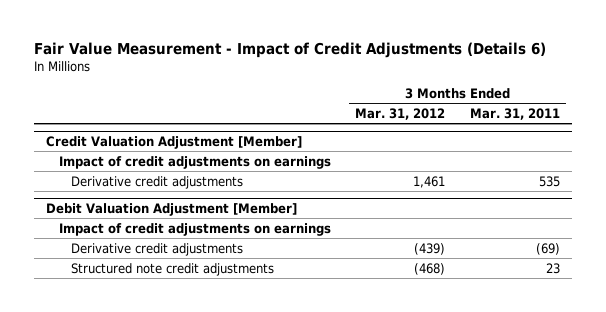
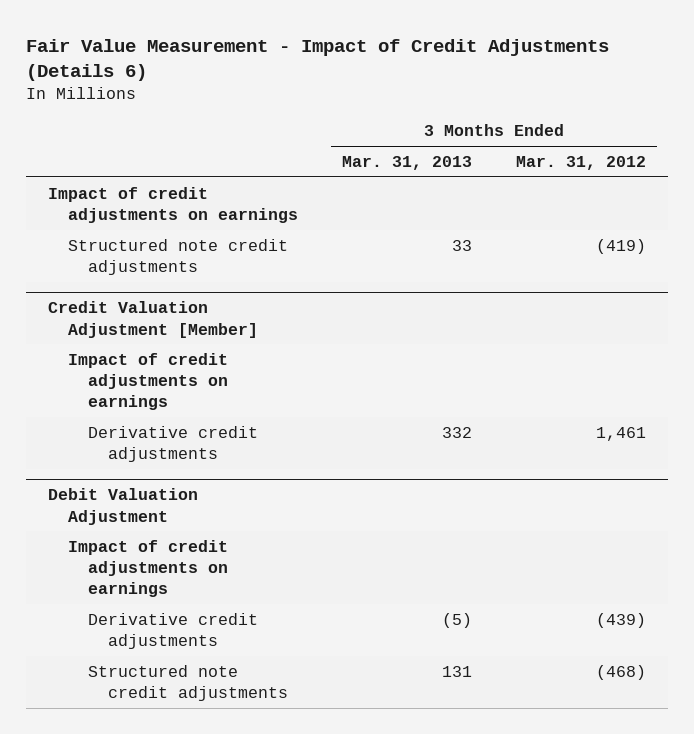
[470,108,561,121] Mar. 31, 2011 -> none
none -> [341,155,472,170] Mar. 31, 2013
none -> [48,186,298,223] Impact of credit adjustments on earnings
none -> [67,238,288,275] Structured note credit adjustments
[46,203,298,217] Debit Valuation Adjustment [Member] -> [48,488,199,525] Debit Valuation Adjustment

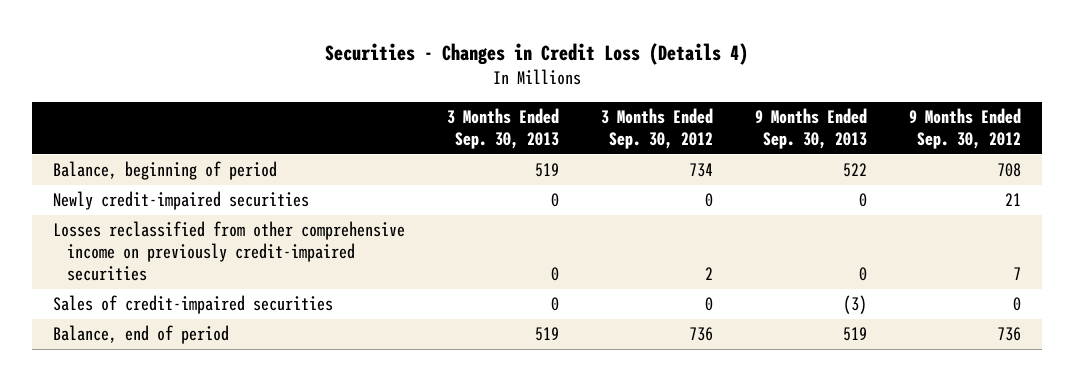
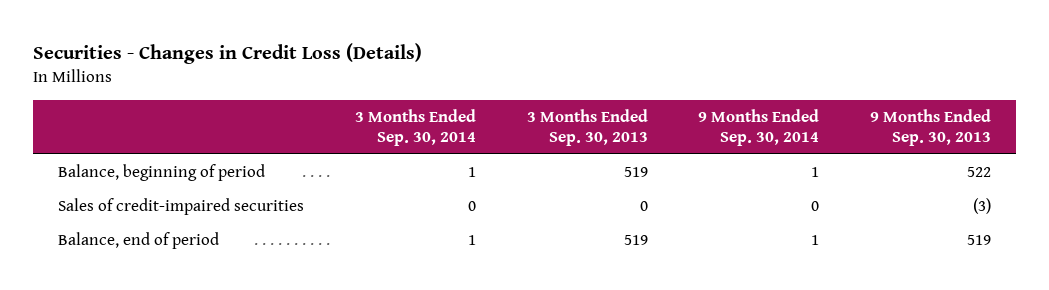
[324,42,748,65] Securities - Changes in Credit Loss (Details 4) -> [32,43,422,65] Securities - Changes in Credit Loss (Details)
[600,108,713,149] 3 Months Ended Sep. 30, 2012 -> none
[908,108,1021,149] 9 Months Ended Sep. 30, 2012 -> none
none -> [355,108,477,147] 3 Months Ended Sep. 30, 2014
none -> [698,108,820,147] 9 Months Ended Sep. 30, 2014
[52,191,309,211] Newly credit-impaired securities -> none
[52,221,405,281] Losses reclassified from other comprehensive income on previously credit-impaired securities -> none

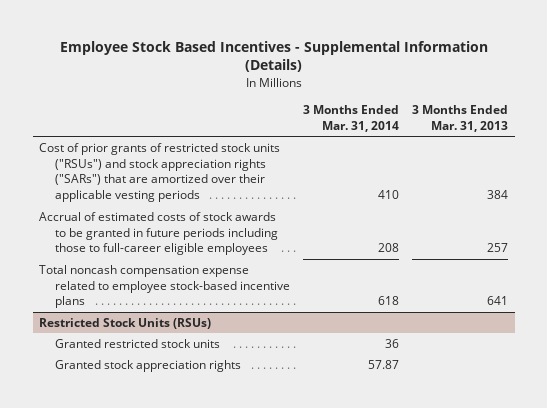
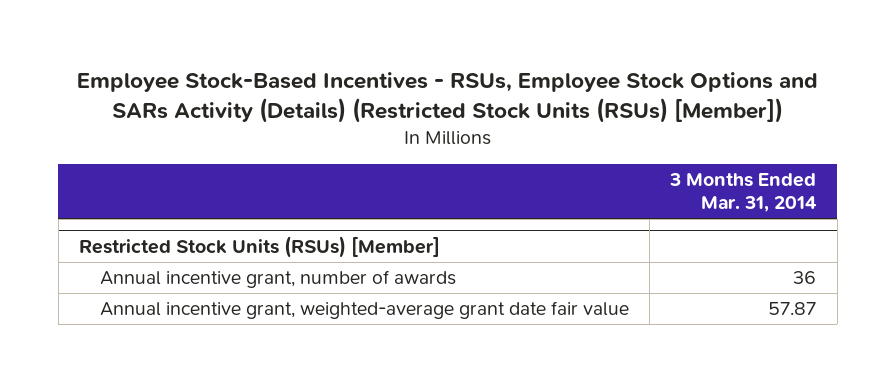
[59,40,488,73] Employee Stock Based Incentives - Supplemental Information (Details) -> [76,72,818,124] Employee Stock-Based Incentives - RSUs, Employee Stock Options and SARs Activity (Details) (Restricted Stock Units (RSUs) [Member])
[411,104,508,132] 3 Months Ended Mar. 31, 2013 -> none
[39,143,281,203] Cost of prior grants of restricted stock units ("RSUs") and stock appreciation rights ("SARs") that are amortized over their applicable vesting periods -> none
[39,212,278,256] Accrual of estimated costs of stock awards to be granted in future periods including those to full-career eligible employees -> none
[39,265,290,309] Total noncash compensation expense related to employee stock-based incentive plans -> none
[39,318,212,330] Restricted Stock Units (RSUs) -> [79,235,441,258] Restricted Stock Units (RSUs) [Member]
[54,339,220,349] Granted restricted stock units -> [99,270,456,289] Annual incentive grant, number of awards
[54,360,241,373] Granted stock appreciation rights -> [99,301,629,320] Annual incentive grant, weighted-average grant date fair value

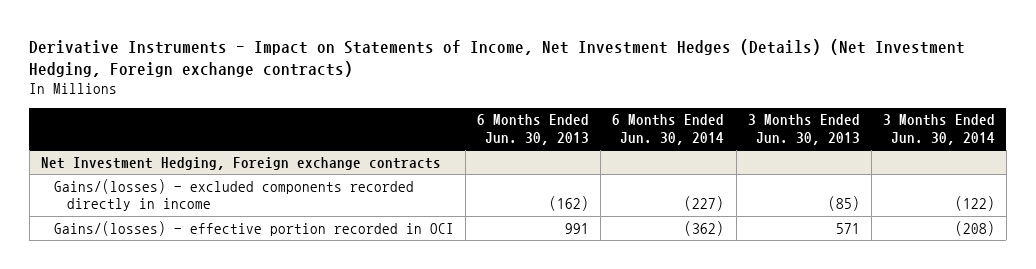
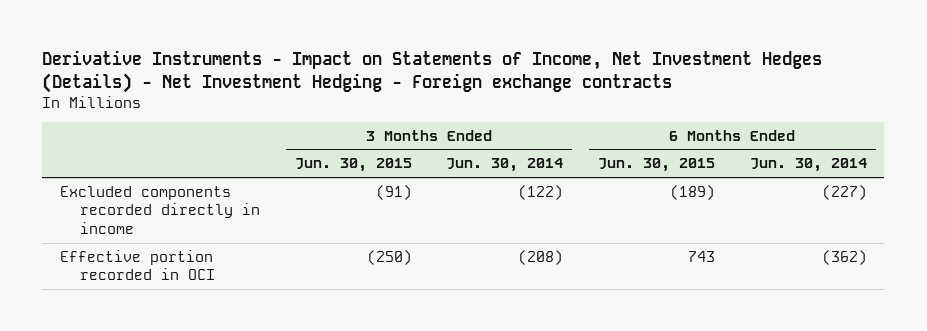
[29,38,966,77] Derivative Instruments - Impact on Statements of Income, Net Investment Hedges (Details) (Net Investment Hedging, Foreign exchange contracts) -> [42,50,823,93] Derivative Instruments - Impact on Statements of Income, Net Investment Hedges (Details) - Net Investment Hedging - Foreign exchange contracts
[477,114,590,145] 6 Months Ended Jun. 30, 2013 -> none
[747,114,860,145] 3 Months Ended Jun. 30, 2013 -> none
none -> [294,158,412,173] Jun. 30, 2015
none -> [598,158,716,173] Jun. 30, 2015
[40,156,441,170] Net Investment Hedging, Foreign exchange contracts -> none
[54,178,415,212] Gains/(losses) - excluded components recorded directly in income -> [59,185,260,235] Excluded components recorded directly in income
[54,220,455,236] Gains/(losses) - effective portion recorded in OCI -> [59,249,215,281] Effective portion recorded in OCI

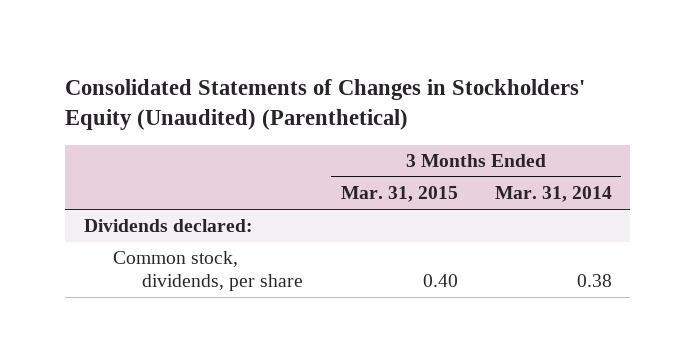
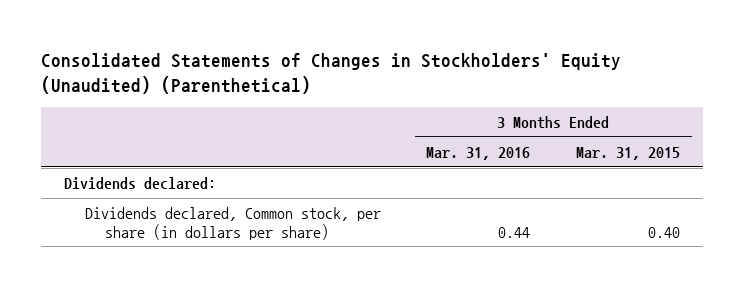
[494,186,612,203] Mar. 31, 2014 -> none
none -> [426,146,531,160] Mar. 31, 2016
[113,251,304,292] Common stock, dividends, per share -> [84,207,381,240] Dividends declared, Common stock, per share (in dollars per share)

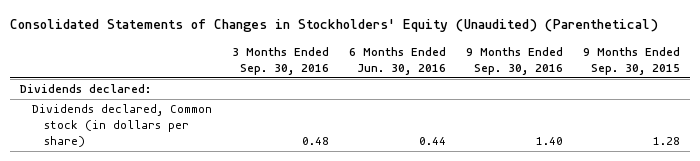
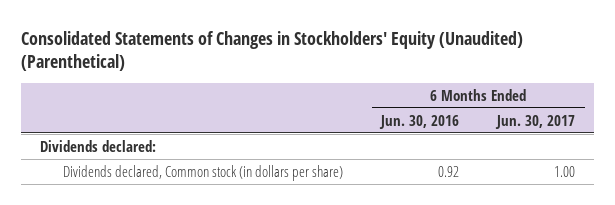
[232,47,330,75] 3 Months Ended Sep. 30, 2016 -> none
[466,47,564,75] 9 Months Ended Sep. 30, 2016 -> none
[583,47,681,75] 9 Months Ended Sep. 30, 2015 -> none
none -> [495,114,576,129] Jun. 30, 2017
[419,136,447,145] 0.44 -> [438,165,460,177] 0.92

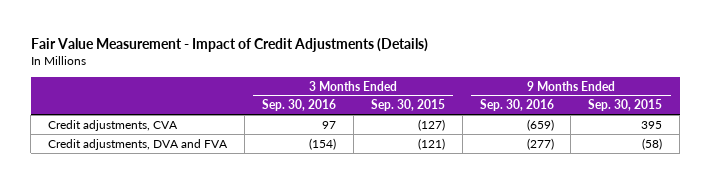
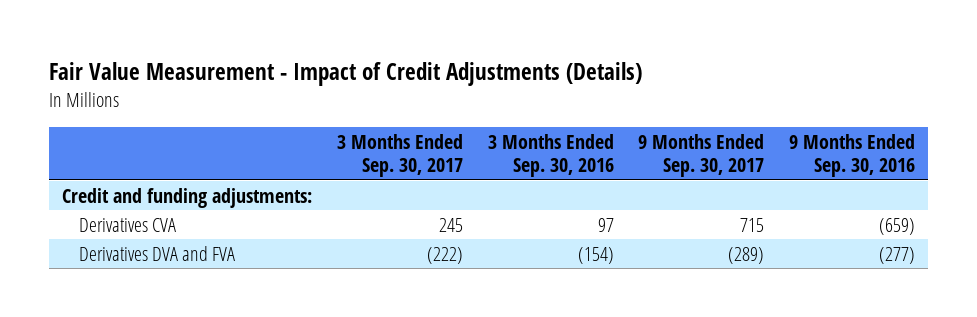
[370,99,445,112] Sep. 30, 2015 -> none
[588,99,663,112] Sep. 30, 2015 -> none
none -> [336,133,463,178] 3 Months Ended Sep. 30, 2017
none -> [638,133,765,178] 9 Months Ended Sep. 30, 2017
none -> [61,187,312,208] Credit and funding adjustments:
[48,119,179,131] Credit adjustments, CVA -> [78,217,176,232] Derivatives CVA
[48,138,229,150] Credit adjustments, DVA and FVA -> [78,245,235,261] Derivatives DVA and FVA

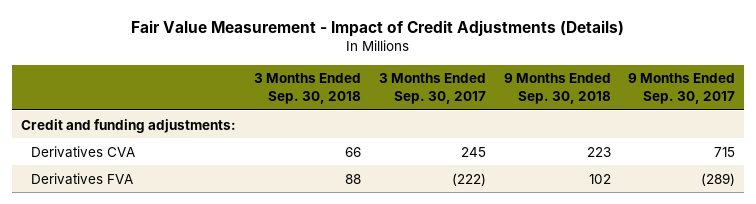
[487,133,614,178] 3 Months Ended Sep. 30, 2016 -> none
[789,133,916,178] 9 Months Ended Sep. 30, 2016 -> none
none -> [253,73,361,104] 3 Months Ended Sep. 30, 2018
none -> [503,73,611,104] 9 Months Ended Sep. 30, 2018
[78,245,235,261] Derivatives DVA and FVA -> [30,172,133,185] Derivatives FVA

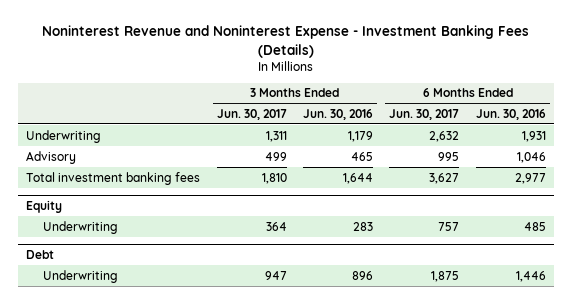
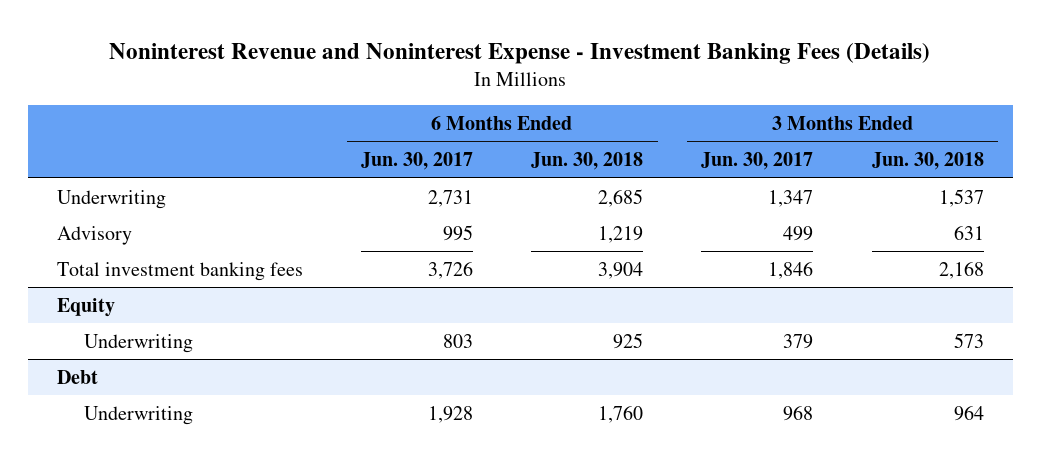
[302,108,373,120] Jun. 30, 2016 -> none
[475,108,546,120] Jun. 30, 2016 -> none
none -> [531,152,644,171] Jun. 30, 2018
none -> [871,152,984,171] Jun. 30, 2018
[265,130,287,142] 1,311 -> [768,189,814,207] 1,347
[429,130,460,142] 2,632 -> [428,189,474,207] 2,731
[261,172,287,184] 1,810 -> [768,260,814,279] 1,846
[429,172,460,184] 3,627 -> [428,260,474,279] 3,726
[265,221,287,231] 364 -> [783,333,814,349] 379
[438,221,460,231] 757 -> [443,333,474,348] 803
[264,270,287,280] 947 -> [783,404,814,421] 968
[431,270,460,282] 1,875 -> [428,405,474,423] 1,928

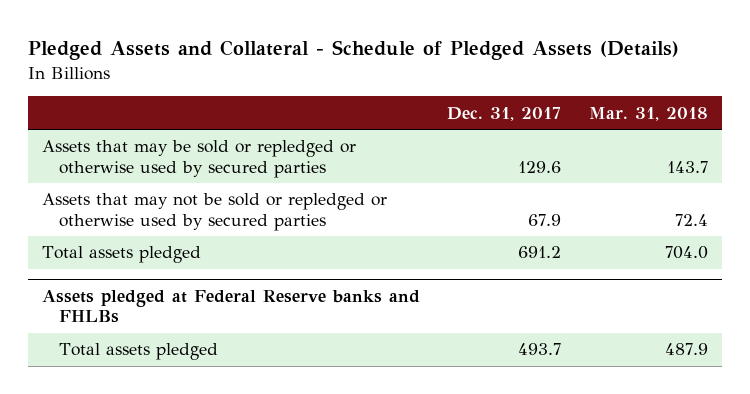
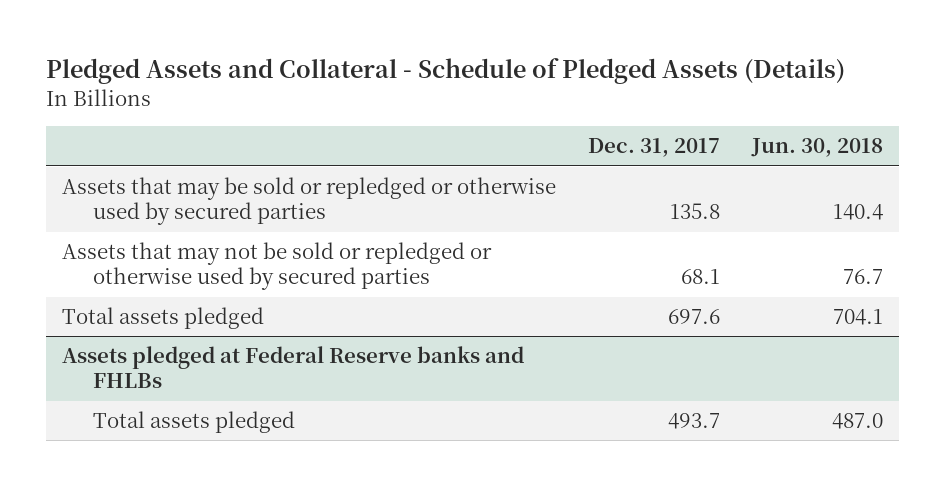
[589,106,709,121] Mar. 31, 2018 -> none
none -> [751,138,884,158] Jun. 30, 2018
[518,161,562,174] 129.6 -> [670,203,721,220] 135.8
[528,214,562,227] 67.9 -> [681,269,721,285] 68.1
[518,246,562,259] 691.2 -> [668,309,721,325] 697.6

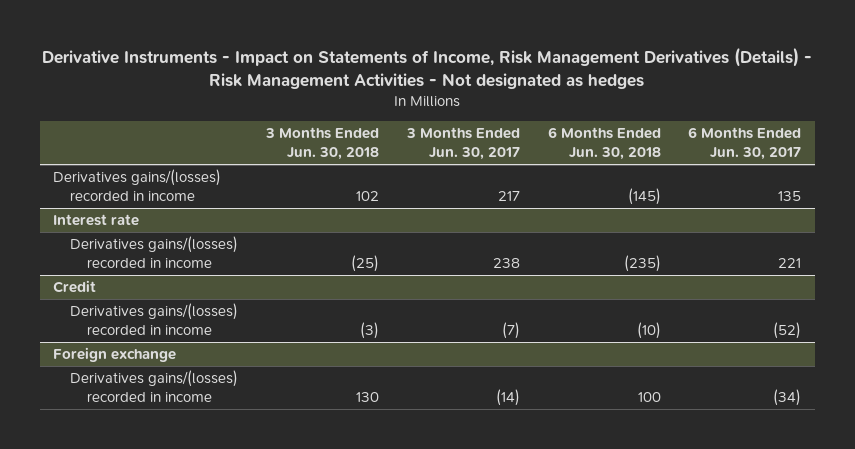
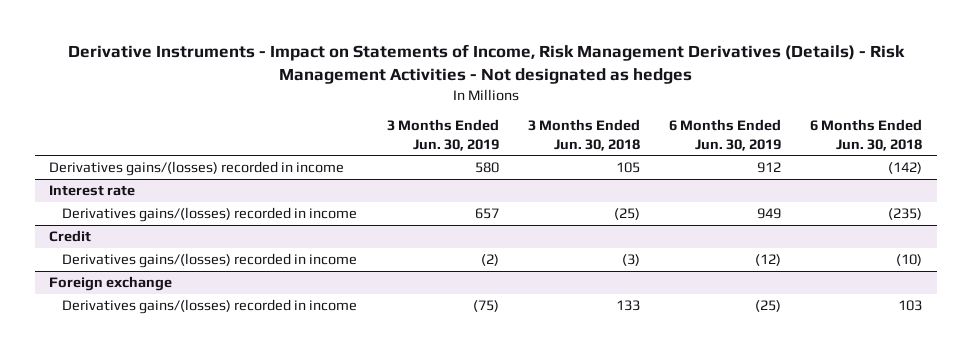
[405,127,520,161] 3 Months Ended Jun. 30, 2017 -> none
[688,127,802,161] 6 Months Ended Jun. 30, 2017 -> none
none -> [386,119,499,151] 3 Months Ended Jun. 30, 2019
none -> [669,119,782,151] 6 Months Ended Jun. 30, 2019
[356,191,380,202] 102 -> [615,162,640,174] 105
[627,188,661,206] (145) -> [888,162,923,175] (142)
[356,392,380,403] 130 -> [615,300,640,312] 133
[637,392,661,403] 100 -> [898,300,923,312] 103

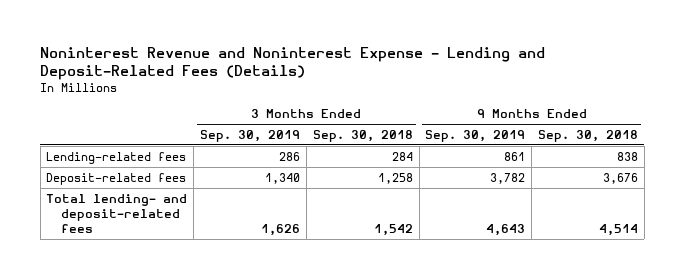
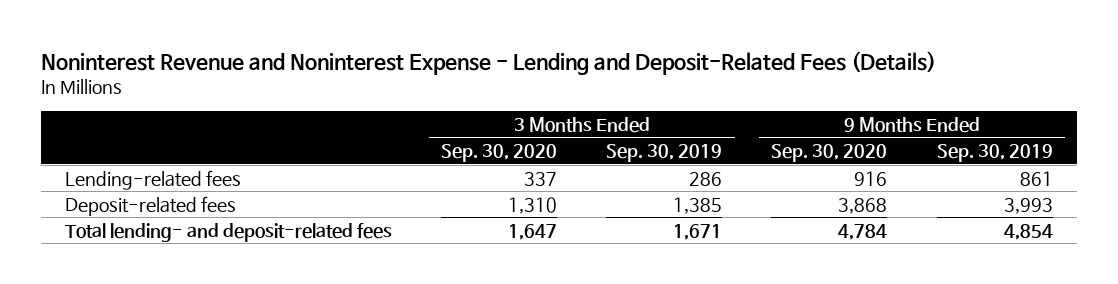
[312,129,413,142] Sep. 30, 2018 -> none
[538,129,639,142] Sep. 30, 2018 -> none
none -> [441,143,558,162] Sep. 30, 2020
none -> [771,143,888,162] Sep. 30, 2020
[265,172,301,184] 1,340 -> [673,196,723,214] 1,385
[490,172,526,184] 3,782 -> [1003,197,1053,214] 3,993
[261,223,301,236] 1,626 -> [673,223,723,240] 1,671
[486,223,526,236] 4,643 -> [1003,223,1053,240] 4,854

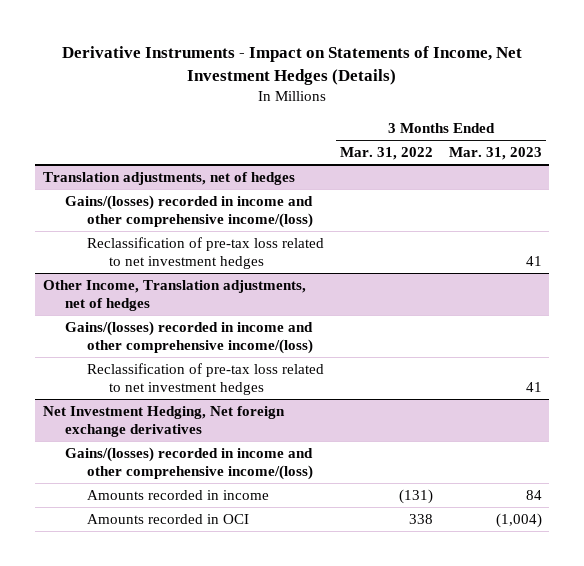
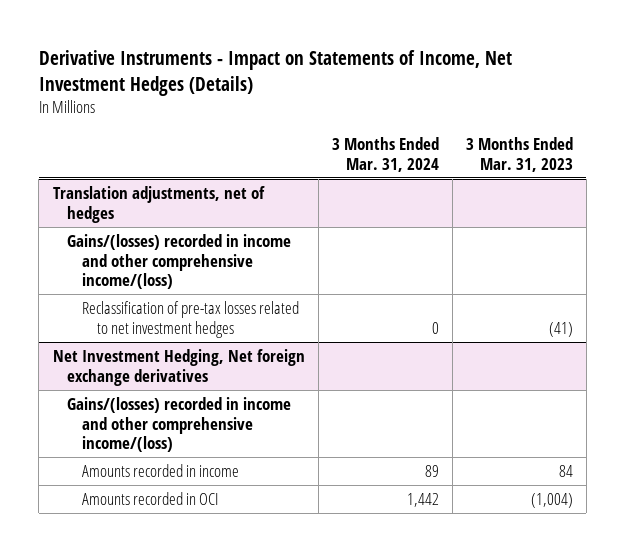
[339,147,433,161] Mar. 31, 2022 -> none
none -> [331,137,439,172] 3 Months Ended Mar. 31, 2024
[42,279,306,312] Other Income, Translation adjustments, net of hedges -> none
[64,320,313,355] Gains/(losses) recorded in income and other comprehensive income/(loss) -> none
[86,362,324,396] Reclassification of pre-tax loss related to net investment hedges -> none
[86,236,324,270] Reclassification of pre-tax loss related to net investment hedges -> [82,300,300,338] Reclassification of pre-tax losses related to net investment hedges
[525,256,542,267] 41 -> [548,321,573,337] (41)

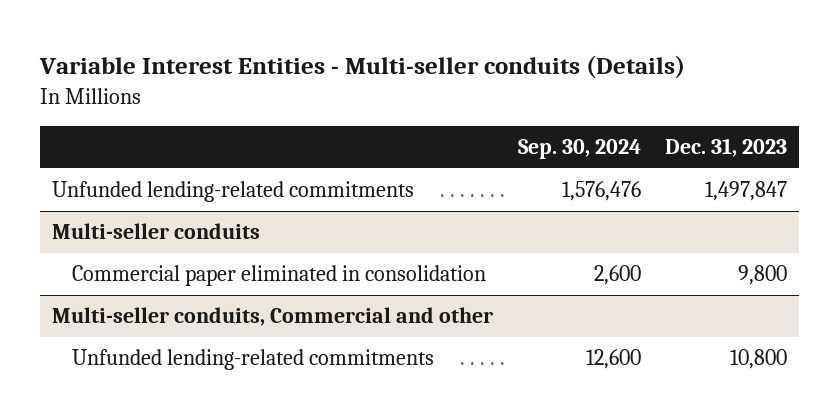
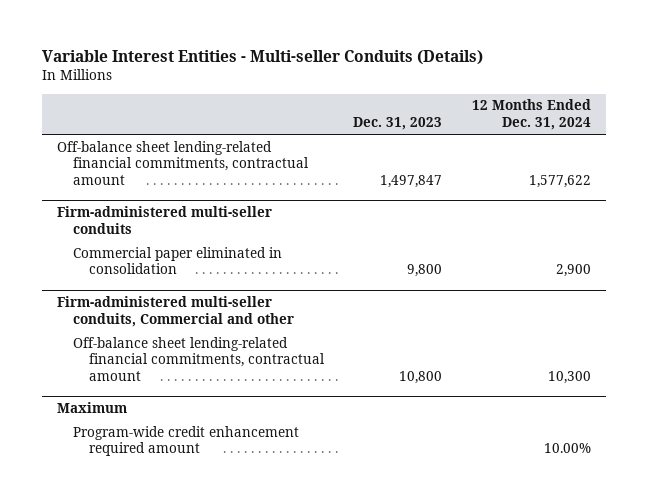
[39,55,686,80] Variable Interest Entities - Multi-seller conduits (Details) -> [41,50,483,66] Variable Interest Entities - Multi-seller Conduits (Details)
[517,139,641,160] Sep. 30, 2024 -> none
none -> [471,99,591,130] 12 Months Ended Dec. 31, 2024
[52,181,415,203] Unfunded lending-related commitments -> [56,140,309,185] Off-balance sheet lending-related financial commitments, contractual amount
[52,223,261,240] Multi-seller conduits -> [56,206,272,234] Firm-administered multi-seller conduits
[52,307,494,327] Multi-seller conduits, Commercial and other -> [56,296,294,327] Firm-administered multi-seller conduits, Commercial and other
[71,349,434,371] Unfunded lending-related commitments -> [72,336,325,381] Off-balance sheet lending-related financial commitments, contractual amount
none -> [56,402,127,414] Maximum
none -> [72,425,299,457] Program-wide credit enhancement required amount

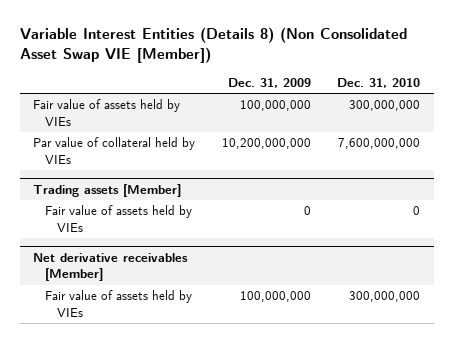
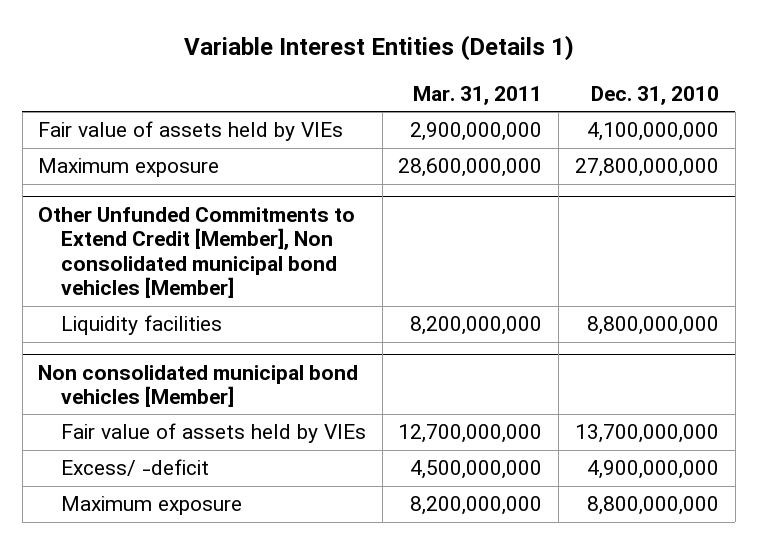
[19,27,407,63] Variable Interest Entities (Details 8) (Non Consolidated Asset Swap VIE [Member]) -> [183,34,574,61] Variable Interest Entities (Details 1)
[227,77,311,88] Dec. 31, 2009 -> none
none -> [413,86,543,106] Mar. 31, 2011
[33,137,196,164] Par value of collateral held by VIEs -> none
[33,183,182,197] Trading assets [Member] -> none
[33,252,189,281] Net derivative receivables [Member] -> none
[45,290,193,317] Fair value of assets held by VIEs -> none
[349,100,421,112] 300,000,000 -> [586,122,719,142] 4,100,000,000
none -> [38,158,220,178] Maximum exposure
none -> [38,206,356,299] Other Unfunded Commitments to Extend Credit [Member], Non consolidated municipal bond vehicles [Member]
none -> [60,315,222,336] Liquidity facilities
none -> [38,364,359,408] Non consolidated municipal bond vehicles [Member]
[413,206,421,216] 0 -> [574,424,719,444] 13,700,000,000
none -> [60,459,209,477] Excess/ -deficit
none -> [60,496,242,516] Maximum exposure

